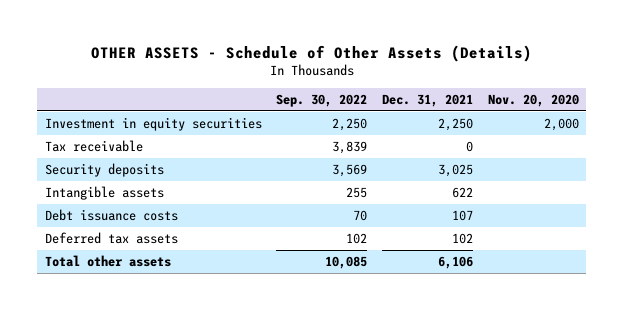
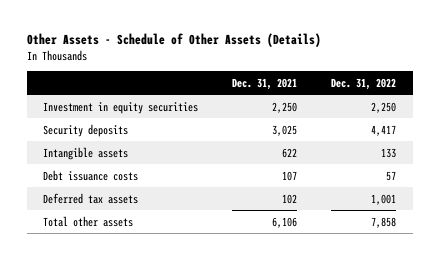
[90,44,532,62] OTHER ASSETS - Schedule of Other Assets (Details) -> [26,33,321,48] Other Assets - Schedule of Other Assets (Details)
[276,94,368,108] Sep. 30, 2022 -> none
[487,94,579,108] Nov. 20, 2020 -> none
none -> [330,77,396,90] Dec. 31, 2022
[44,139,143,152] Tax receivable -> none

